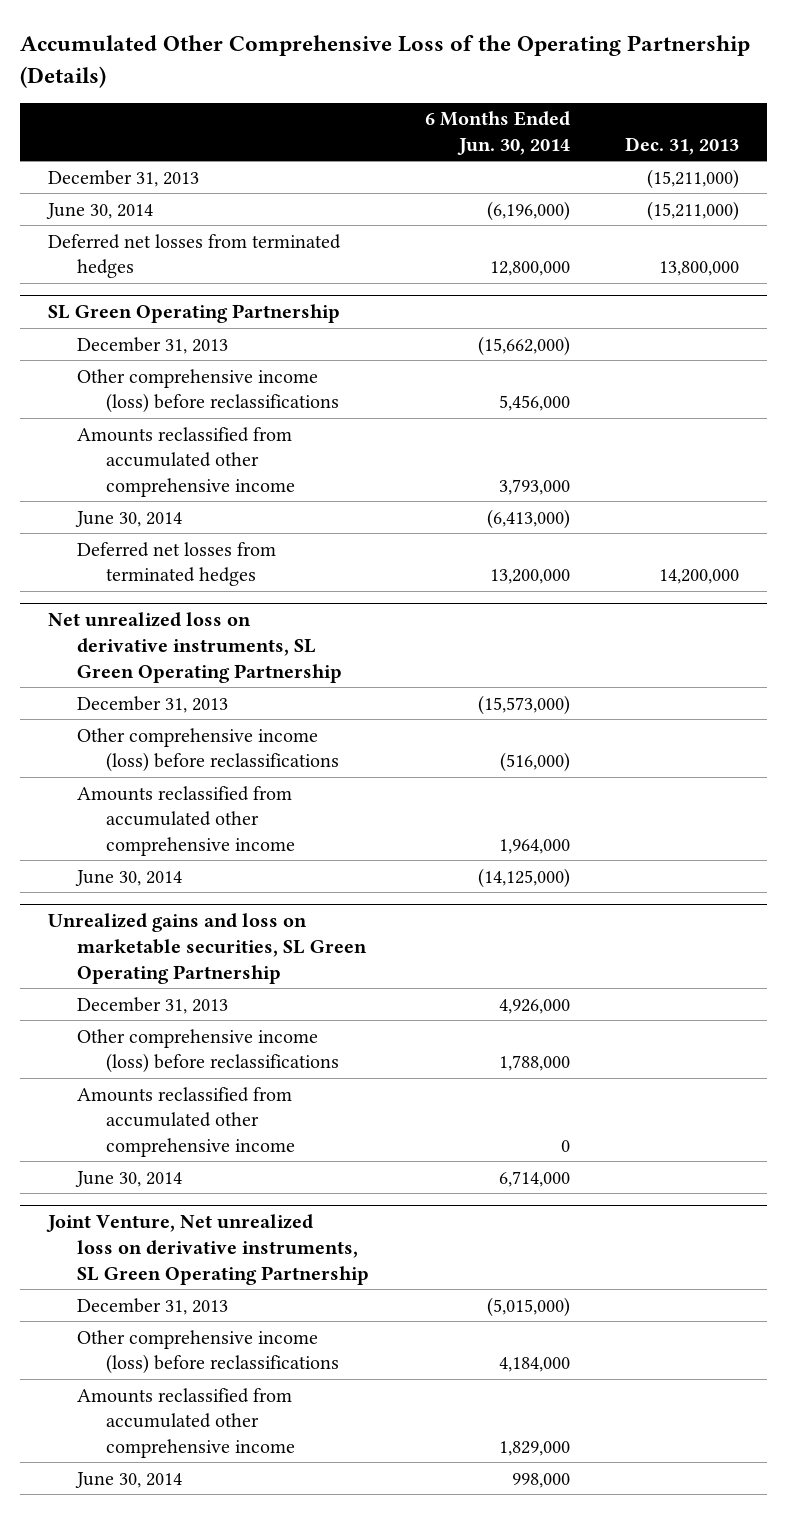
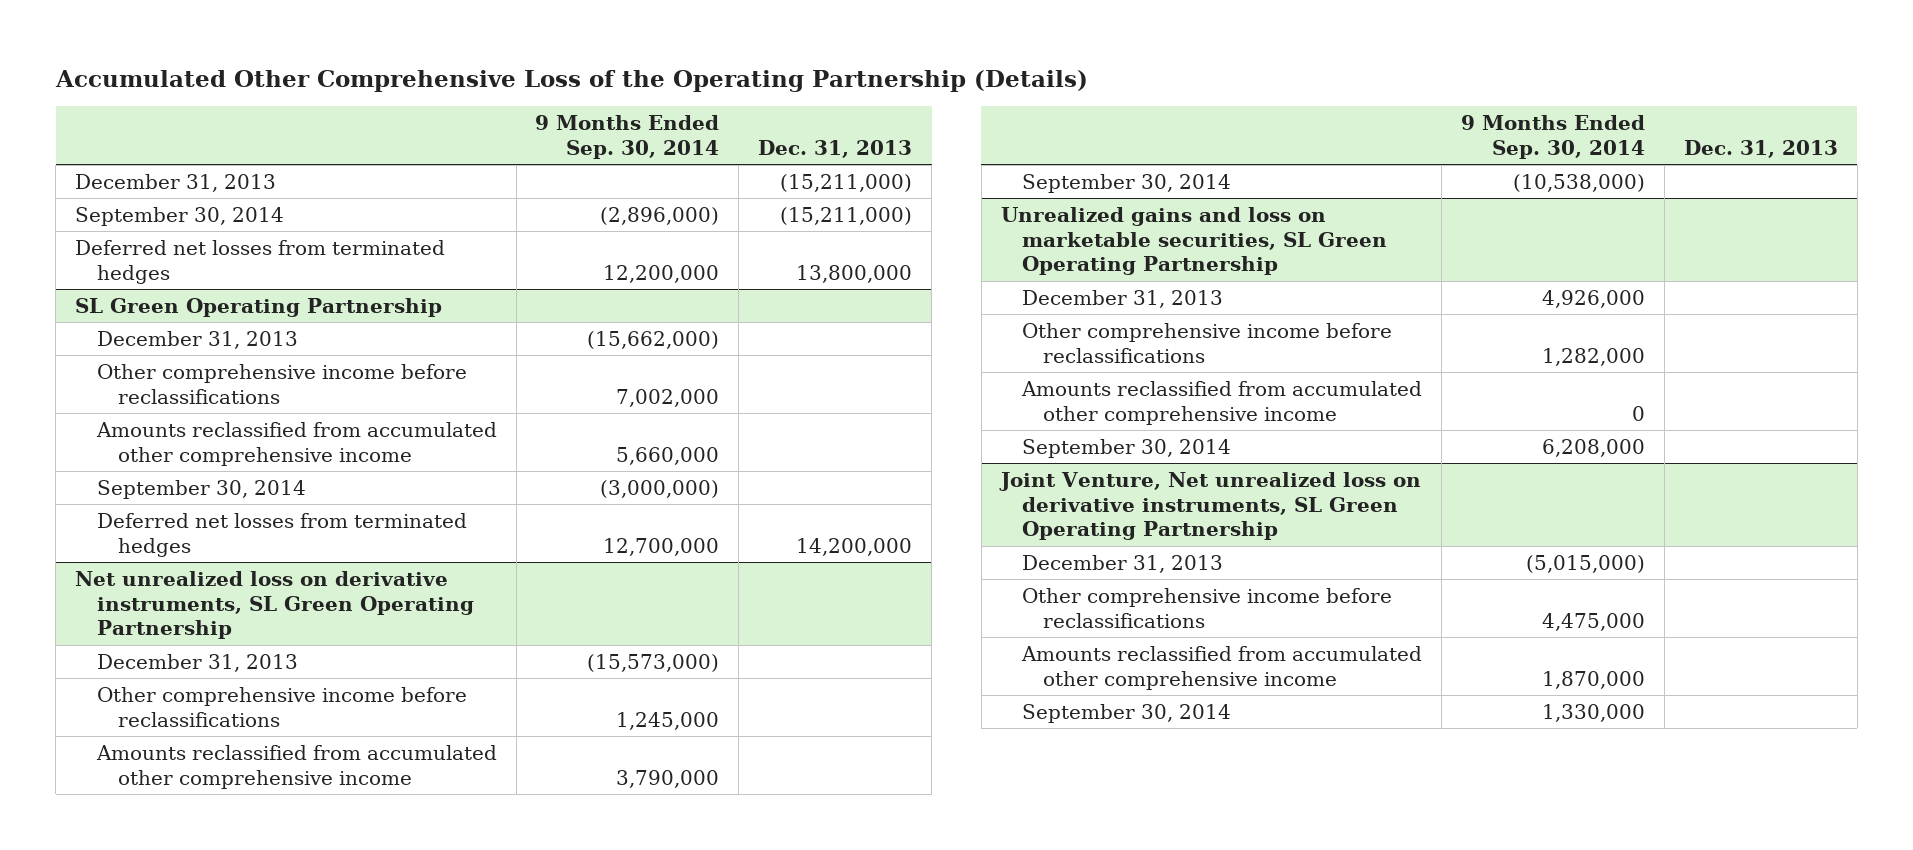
[424,111,570,155] 6 Months Ended Jun. 30, 2014 -> none
none -> [535,115,720,160] 9 Months Ended Sep. 30, 2014
[46,202,154,219] June 30, 2014 -> [75,206,285,226] September 30, 2014
[76,368,339,414] Other comprehensive income (loss) before reclassifications -> [96,363,467,404] Other comprehensive income before reclassifications
[74,510,182,527] June 30, 2014 -> [96,479,306,499] September 30, 2014
[76,727,339,773] Other comprehensive income (loss) before reclassifications -> [96,686,467,727] Other comprehensive income before reclassifications
[74,869,182,886] June 30, 2014 -> [1021,173,1231,193] September 30, 2014
[76,1028,339,1074] Other comprehensive income (loss) before reclassifications -> [1021,322,1392,363] Other comprehensive income before reclassifications
[74,1170,182,1187] June 30, 2014 -> [1021,438,1231,458] September 30, 2014
[76,1329,339,1375] Other comprehensive income (loss) before reclassifications -> [1021,587,1392,628] Other comprehensive income before reclassifications
[74,1471,182,1488] June 30, 2014 -> [1021,703,1231,723] September 30, 2014

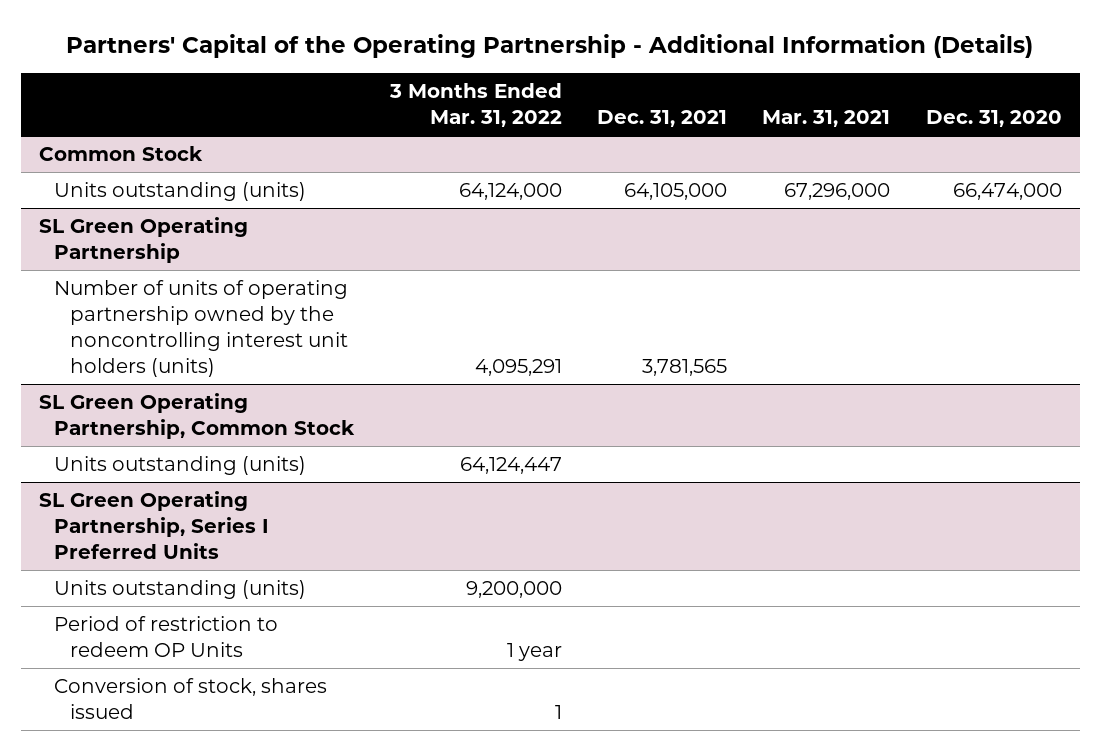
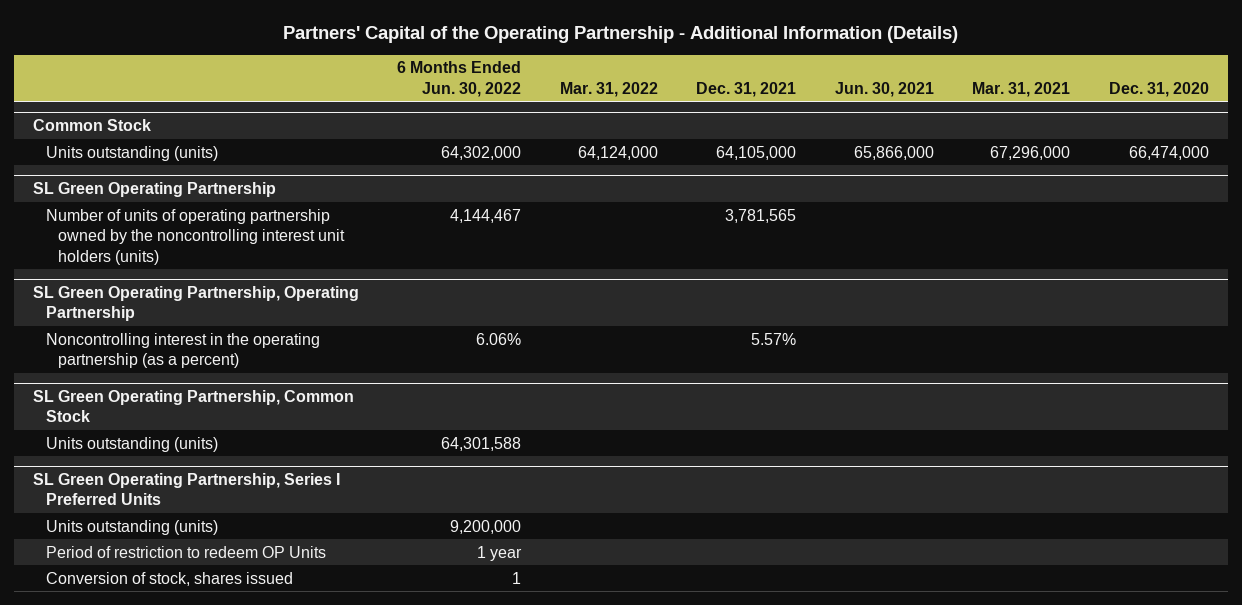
[388,83,562,128] 3 Months Ended Mar. 31, 2022 -> none
none -> [397,61,522,97] 6 Months Ended Jun. 30, 2022
none -> [559,81,658,97] Mar. 31, 2022
none -> [834,81,934,97] Jun. 30, 2021
none -> [32,285,359,322] SL Green Operating Partnership, Operating Partnership
none -> [45,332,320,369] Noncontrolling interest in the operating partnership (as a percent)

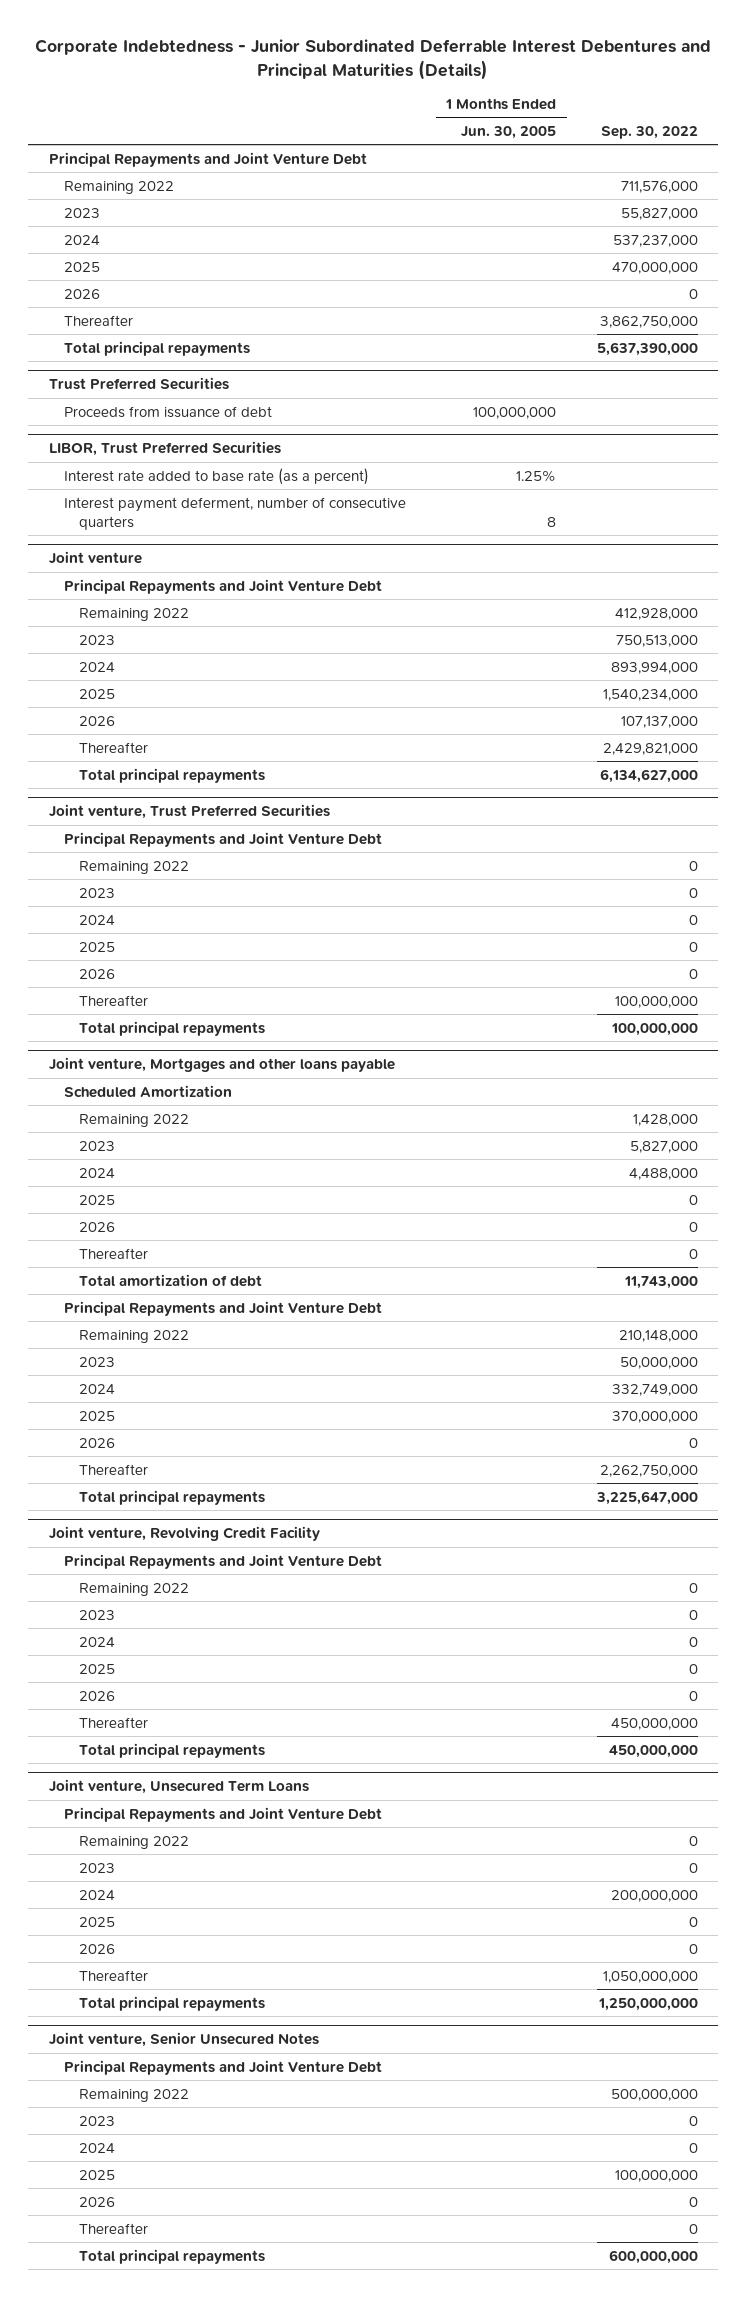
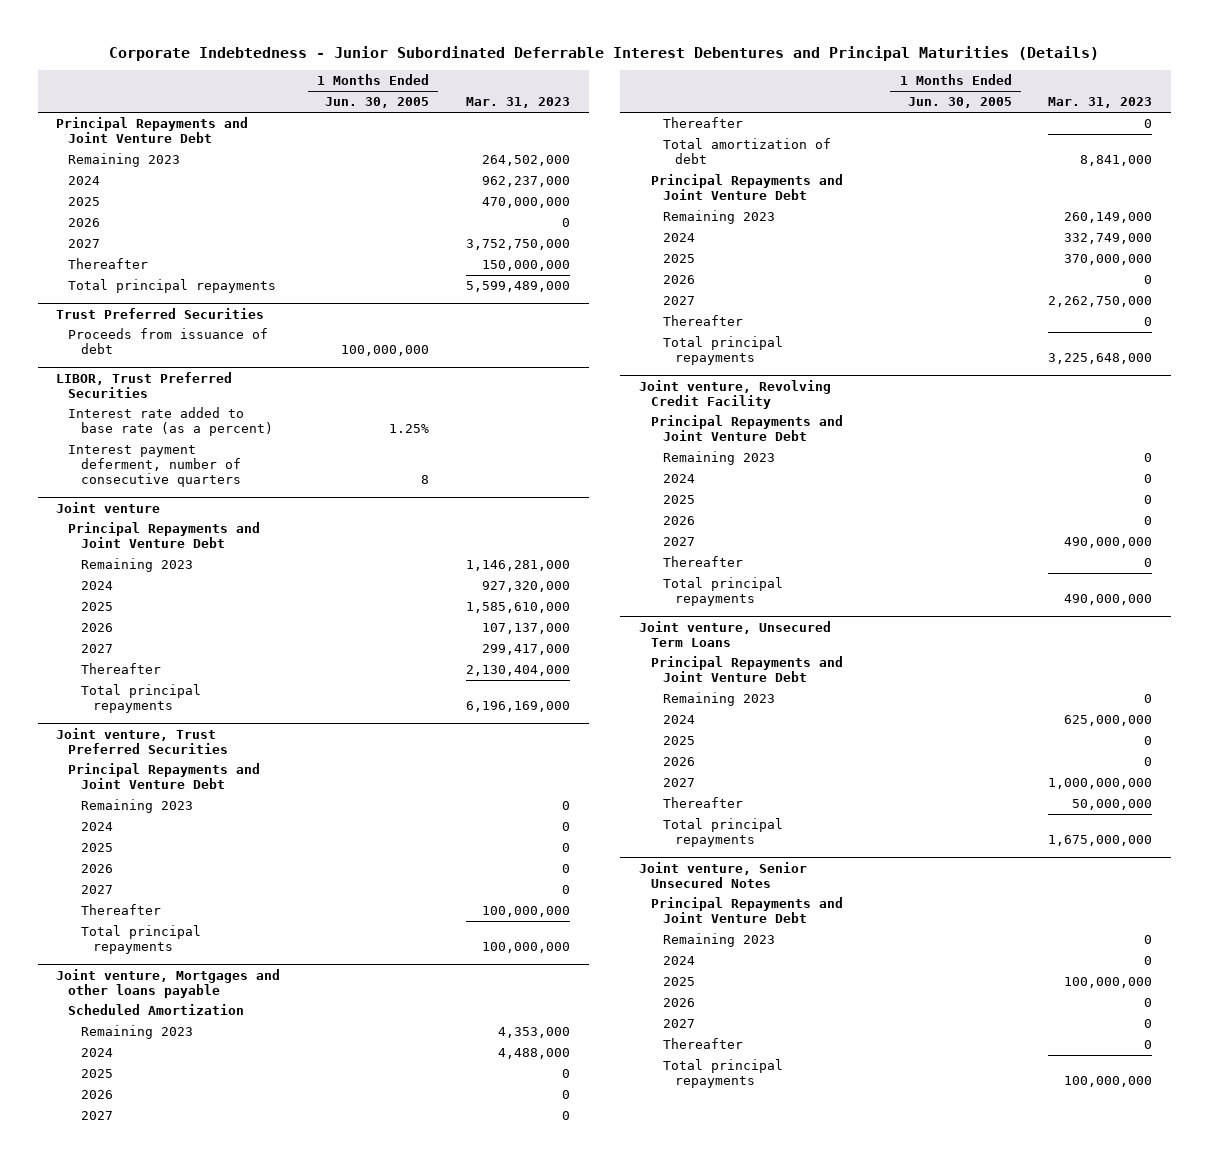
[600,126,698,140] Sep. 30, 2022 -> none
none -> [466,97,571,109] Mar. 31, 2023
[63,207,100,218] 2023 -> none
[63,180,174,194] Remaining 2022 -> [68,153,181,168] Remaining 2023
none -> [68,239,101,249] 2027
[79,634,116,645] 2023 -> none
[79,607,190,621] Remaining 2022 -> [80,558,193,573] Remaining 2023
none -> [80,644,113,654] 2027
[79,887,116,898] 2023 -> none
[79,860,190,874] Remaining 2022 -> [80,799,193,814] Remaining 2023
none -> [80,885,113,895] 2027
[79,1140,116,1151] 2023 -> none
[79,1113,190,1127] Remaining 2022 -> [80,1025,193,1040] Remaining 2023
none -> [80,1111,113,1121] 2027
[79,1356,116,1367] 2023 -> none
[79,1329,190,1343] Remaining 2022 -> [663,210,776,225] Remaining 2023
none -> [663,296,696,306] 2027
[79,1609,116,1620] 2023 -> none
[79,1582,190,1596] Remaining 2022 -> [663,451,776,466] Remaining 2023
none -> [663,537,696,547] 2027
[79,1862,116,1873] 2023 -> none
[79,1835,190,1849] Remaining 2022 -> [663,692,776,707] Remaining 2023
none -> [663,778,696,788] 2027
[79,2115,116,2126] 2023 -> none
[79,2088,190,2102] Remaining 2022 -> [663,933,776,948] Remaining 2023
none -> [663,1019,696,1029] 2027

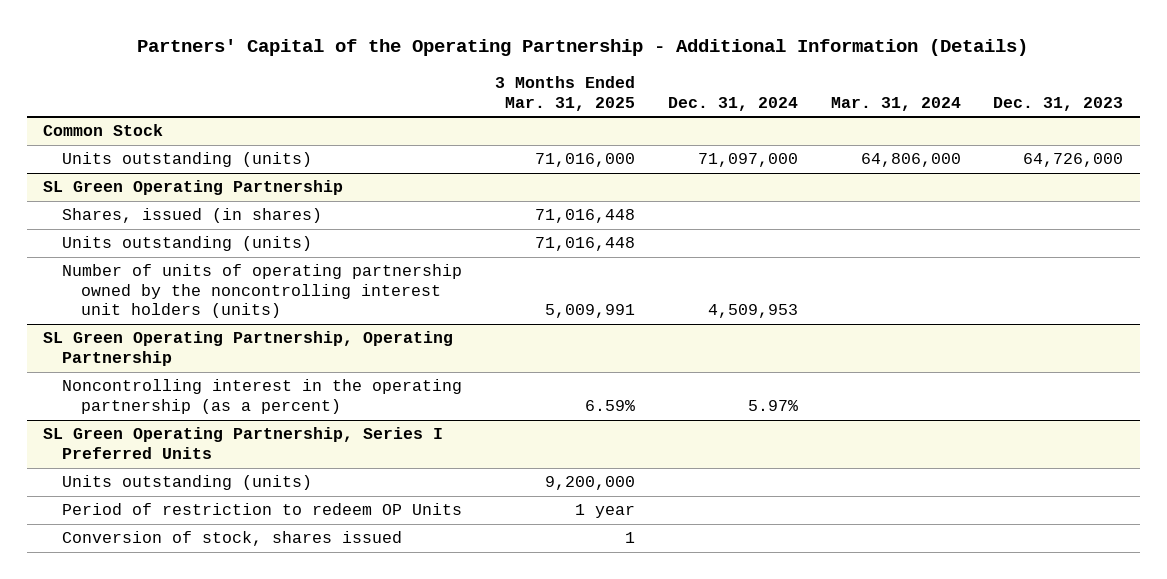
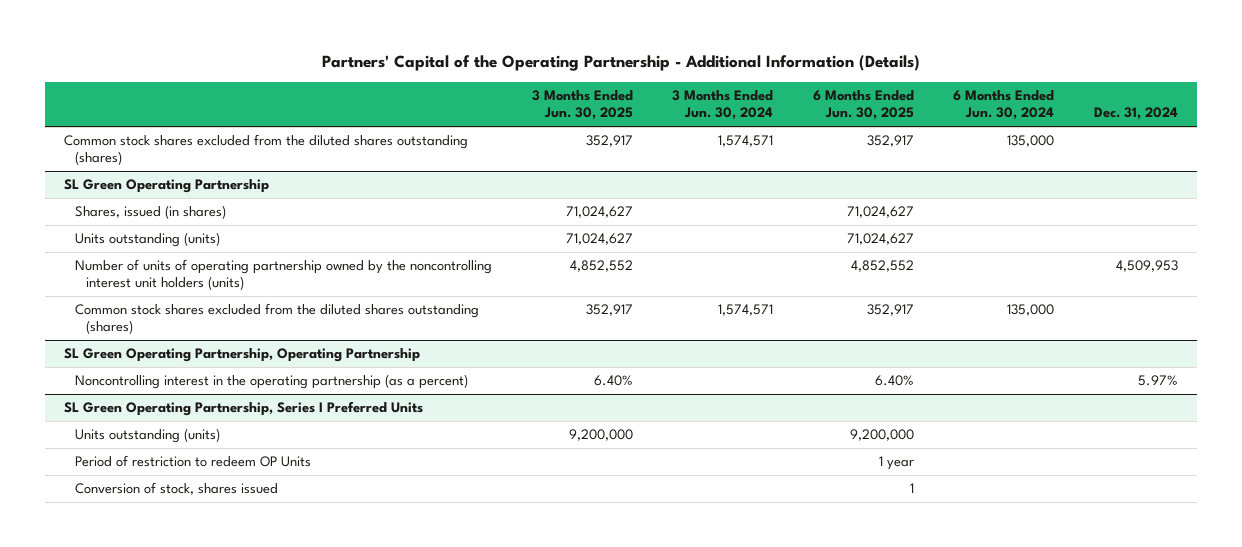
[494,76,635,111] 3 Months Ended Mar. 31, 2025 -> none
[830,96,961,111] Mar. 31, 2024 -> none
[993,96,1124,111] Dec. 31, 2023 -> none
none -> [531,90,633,121] 3 Months Ended Jun. 30, 2025
none -> [672,90,774,121] 3 Months Ended Jun. 30, 2024
none -> [812,90,914,121] 6 Months Ended Jun. 30, 2025
none -> [953,90,1055,121] 6 Months Ended Jun. 30, 2024
[43,124,164,137] Common Stock -> none
[62,152,313,168] Units outstanding (units) -> none
none -> [64,134,469,166] Common stock shares excluded from the diluted shares outstanding (shares)
none -> [75,303,480,335] Common stock shares excluded from the diluted shares outstanding (shares)

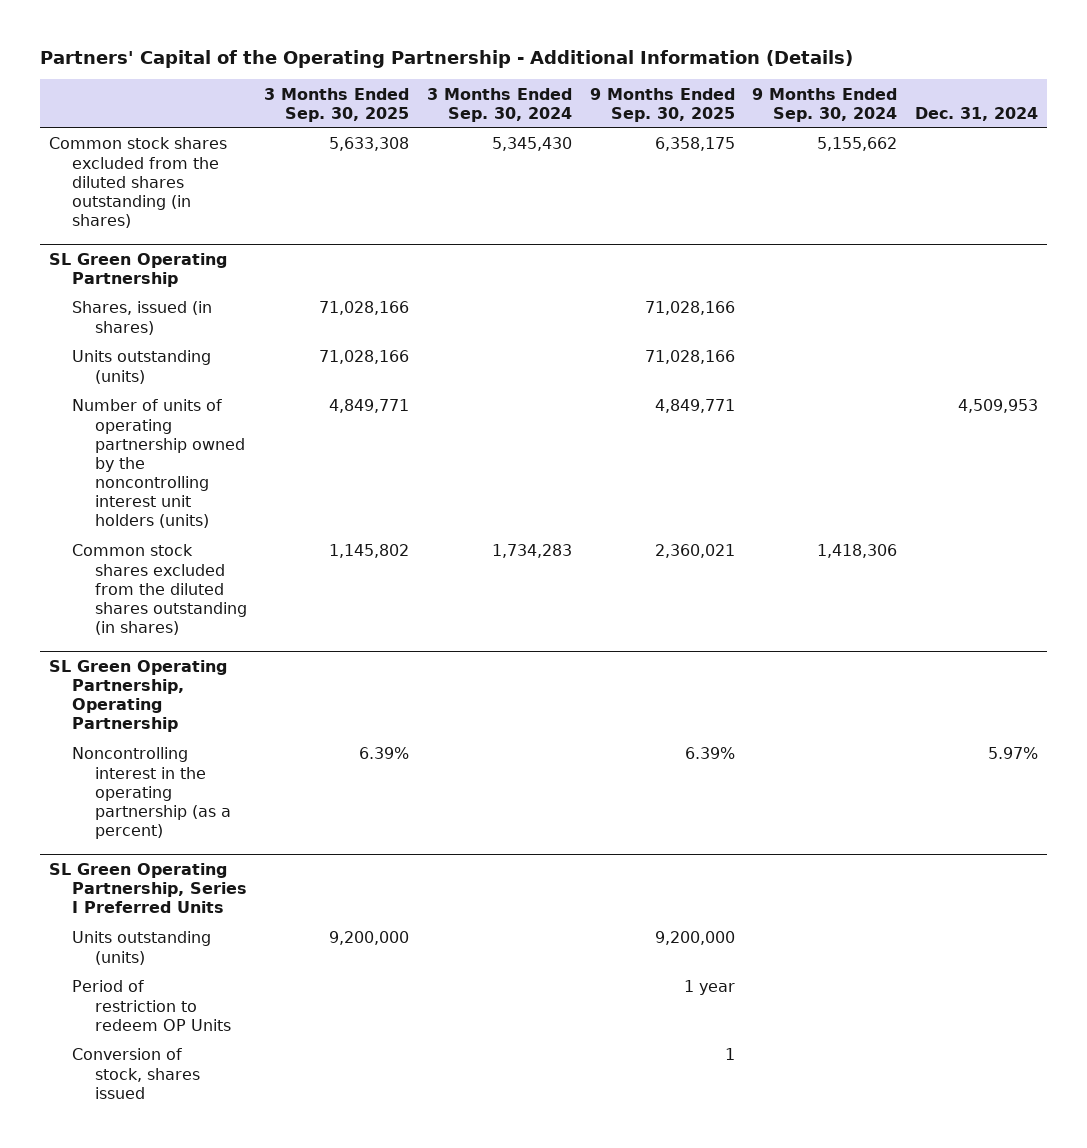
[531,90,633,121] 3 Months Ended Jun. 30, 2025 -> none
[672,90,774,121] 3 Months Ended Jun. 30, 2024 -> none
[812,90,914,121] 6 Months Ended Jun. 30, 2025 -> none
[953,90,1055,121] 6 Months Ended Jun. 30, 2024 -> none
none -> [264,87,410,122] 3 Months Ended Sep. 30, 2025
none -> [427,87,573,122] 3 Months Ended Sep. 30, 2024
none -> [589,87,735,122] 9 Months Ended Sep. 30, 2025
none -> [752,87,898,122] 9 Months Ended Sep. 30, 2024
[64,134,469,166] Common stock shares excluded from the diluted shares outstanding (shares) -> [48,137,227,229] Common stock shares excluded from the diluted shares outstanding (in shares)
[75,303,480,335] Common stock shares excluded from the diluted shares outstanding (shares) -> [71,544,247,636] Common stock shares excluded from the diluted shares outstanding (in shares)

